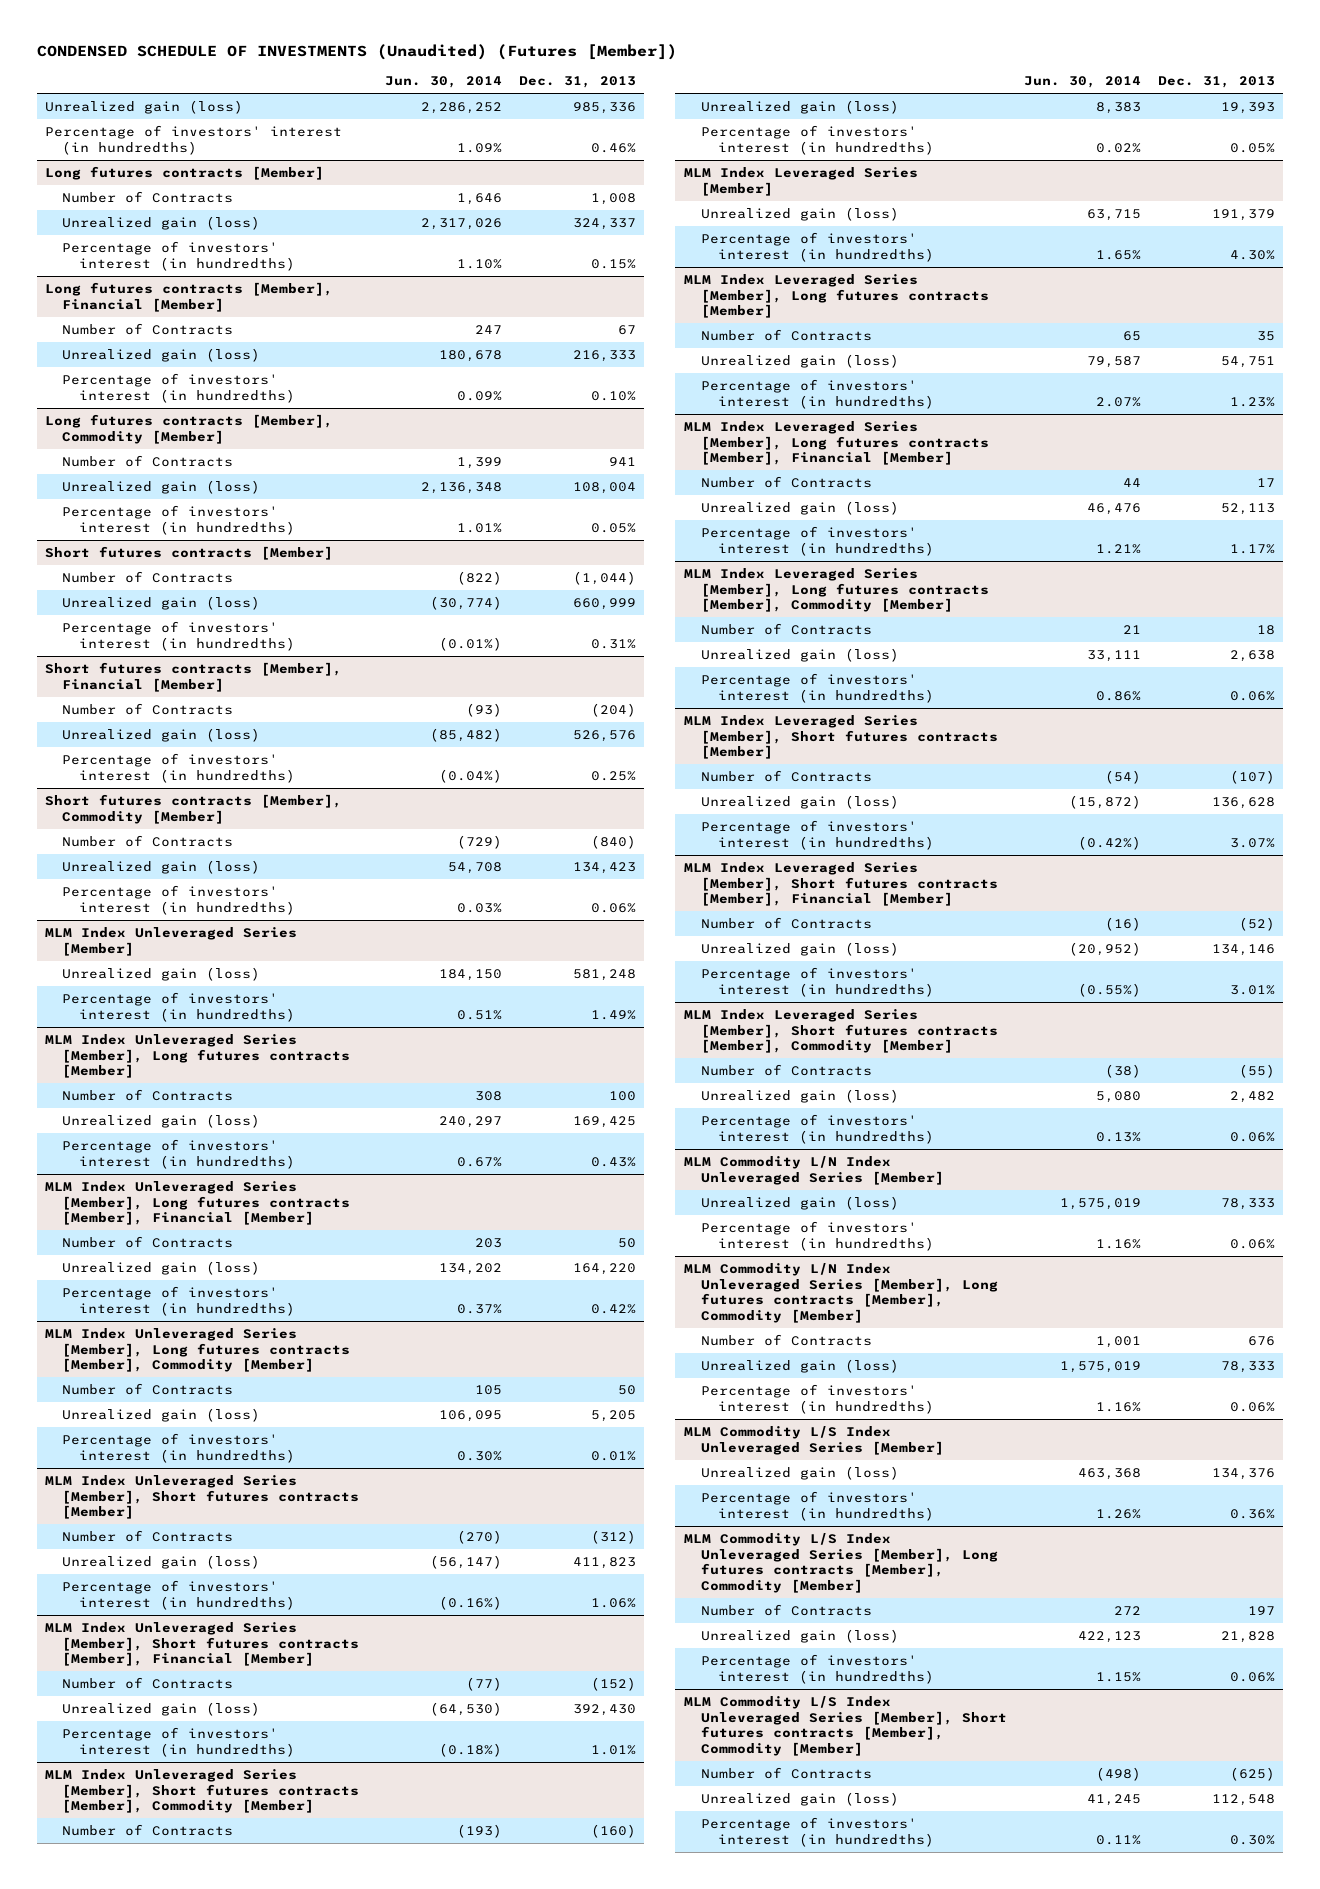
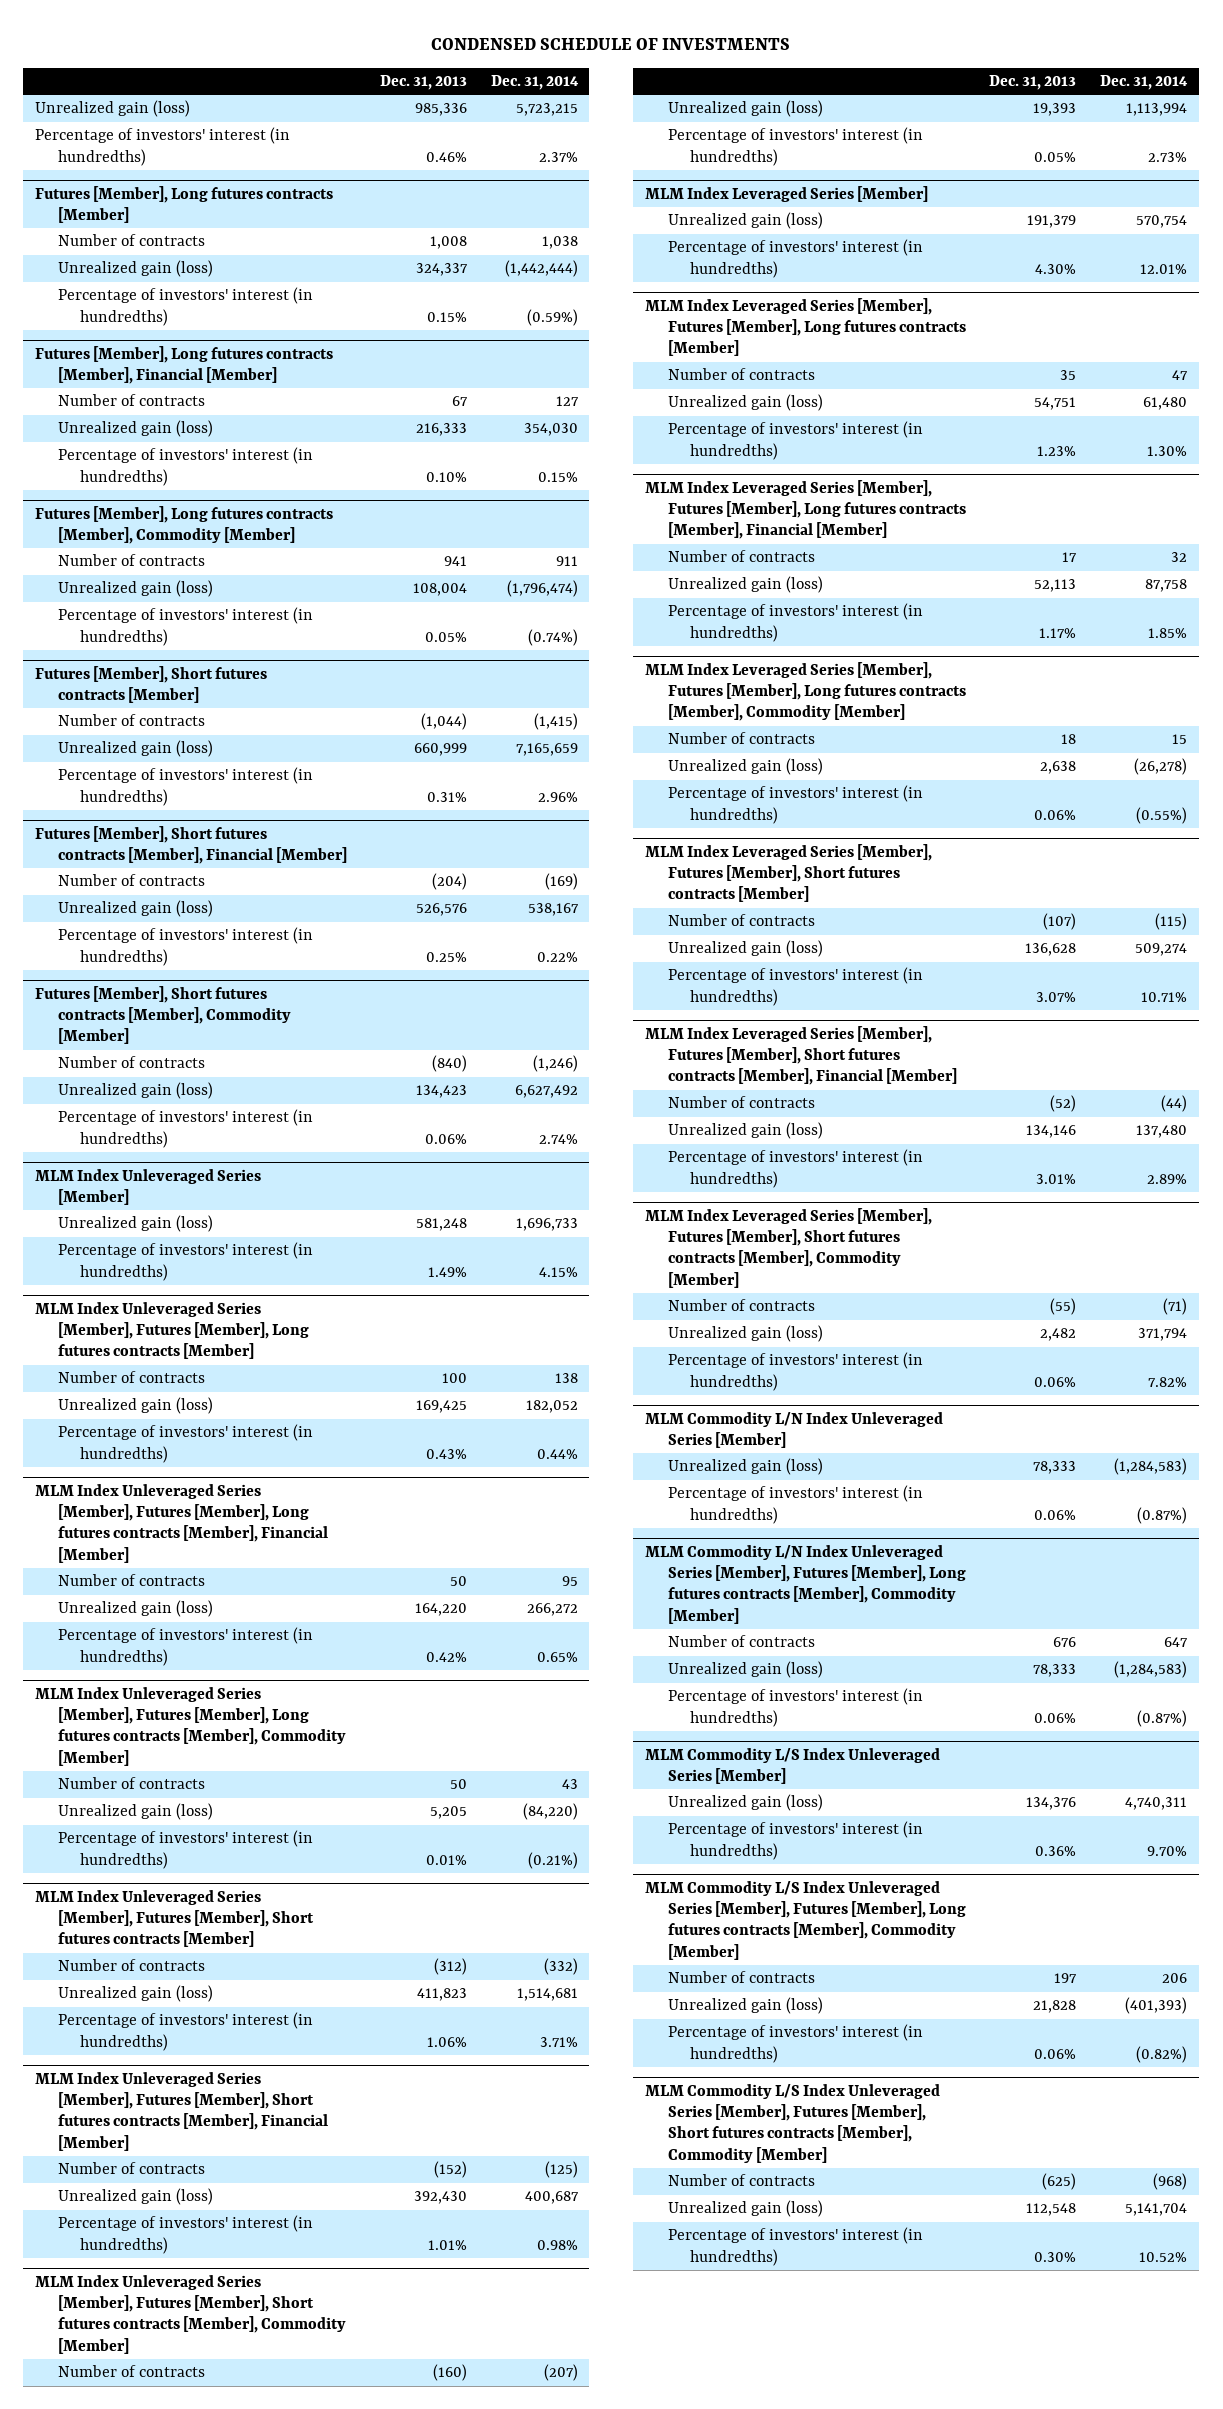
[36,43,677,60] CONDENSED SCHEDULE OF INVESTMENTS (Unaudited) (Futures [Member]) -> [431,38,791,51] CONDENSED SCHEDULE OF INVESTMENTS
[384,76,502,89] Jun. 30, 2014 -> none
none -> [490,74,579,90] Dec. 31, 2014
[45,165,325,180] Long futures contracts [Member] -> [35,185,334,224] Futures [Member], Long futures contracts [Member]
[61,190,233,203] Number of Contracts -> [57,234,205,247] Number of contracts
[45,281,334,312] Long futures contracts [Member], Financial [Member] -> [35,345,334,385] Futures [Member], Long futures contracts [Member], Financial [Member]
[61,322,233,335] Number of Contracts -> [57,394,205,407] Number of contracts
[45,413,334,444] Long futures contracts [Member], Commodity [Member] -> [35,505,334,545] Futures [Member], Long futures contracts [Member], Commodity [Member]
[61,454,233,467] Number of Contracts -> [57,554,205,567] Number of contracts
[45,545,334,560] Short futures contracts [Member] -> [35,665,268,704] Futures [Member], Short futures contracts [Member]
[61,570,233,583] Number of Contracts -> [57,714,205,727] Number of contracts
[45,661,343,692] Short futures contracts [Member], Financial [Member] -> [35,825,347,865] Futures [Member], Short futures contracts [Member], Financial [Member]
[61,702,233,715] Number of Contracts -> [57,874,205,887] Number of contracts
[45,793,343,824] Short futures contracts [Member], Commodity [Member] -> [35,985,291,1045] Futures [Member], Short futures contracts [Member], Commodity [Member]
[61,834,233,847] Number of Contracts -> [57,1056,205,1069] Number of contracts
[45,1033,350,1079] MLM Index Unleveraged Series [Member], Long futures contracts [Member] -> [35,1301,309,1360] MLM Index Unleveraged Series [Member], Futures [Member], Long futures contracts [Member]
[61,1088,233,1101] Number of Contracts -> [57,1371,205,1384] Number of contracts
[45,1180,350,1226] MLM Index Unleveraged Series [Member], Long futures contracts [Member], Financial [Member] -> [35,1483,328,1563] MLM Index Unleveraged Series [Member], Futures [Member], Long futures contracts [Member], Financial [Member]
[61,1235,233,1248] Number of Contracts -> [57,1574,205,1587] Number of contracts
[45,1327,350,1373] MLM Index Unleveraged Series [Member], Long futures contracts [Member], Commodity [Member] -> [35,1686,346,1766] MLM Index Unleveraged Series [Member], Futures [Member], Long futures contracts [Member], Commodity [Member]
[61,1382,233,1395] Number of Contracts -> [57,1777,205,1790] Number of contracts
[45,1474,359,1520] MLM Index Unleveraged Series [Member], Short futures contracts [Member] -> [35,1889,314,1948] MLM Index Unleveraged Series [Member], Futures [Member], Short futures contracts [Member]
[61,1529,233,1542] Number of Contracts -> [57,1959,205,1972] Number of contracts
[45,1621,359,1667] MLM Index Unleveraged Series [Member], Short futures contracts [Member], Financial [Member] -> [35,2071,328,2151] MLM Index Unleveraged Series [Member], Futures [Member], Short futures contracts [Member], Financial [Member]
[61,1676,233,1689] Number of Contracts -> [57,2162,205,2175] Number of contracts
[45,1768,359,1814] MLM Index Unleveraged Series [Member], Short futures contracts [Member], Commodity [Member] -> [35,2274,346,2354] MLM Index Unleveraged Series [Member], Futures [Member], Short futures contracts [Member], Commodity [Member]
[61,1823,233,1836] Number of Contracts -> [57,2365,205,2378] Number of contracts
[683,273,989,319] MLM Index Leveraged Series [Member], Long futures contracts [Member] -> [645,297,966,357] MLM Index Leveraged Series [Member], Futures [Member], Long futures contracts [Member]
[700,328,872,341] Number of Contracts -> [667,368,815,381] Number of contracts
[683,420,989,466] MLM Index Leveraged Series [Member], Long futures contracts [Member], Financial [Member] -> [645,479,966,540] MLM Index Leveraged Series [Member], Futures [Member], Long futures contracts [Member], Financial [Member]
[700,475,872,488] Number of Contracts -> [667,550,815,563] Number of contracts
[683,567,989,613] MLM Index Leveraged Series [Member], Long futures contracts [Member], Commodity [Member] -> [645,661,966,722] MLM Index Leveraged Series [Member], Futures [Member], Long futures contracts [Member], Commodity [Member]
[700,622,872,635] Number of Contracts -> [667,732,815,745] Number of contracts
[683,714,998,760] MLM Index Leveraged Series [Member], Short futures contracts [Member] -> [645,843,933,903] MLM Index Leveraged Series [Member], Futures [Member], Short futures contracts [Member]
[700,769,872,782] Number of Contracts -> [667,914,815,927] Number of contracts
[683,861,998,907] MLM Index Leveraged Series [Member], Short futures contracts [Member], Financial [Member] -> [645,1025,957,1086] MLM Index Leveraged Series [Member], Futures [Member], Short futures contracts [Member], Financial [Member]
[700,916,872,929] Number of Contracts -> [667,1096,815,1109] Number of contracts
[683,1008,998,1054] MLM Index Leveraged Series [Member], Short futures contracts [Member], Commodity [Member] -> [645,1207,933,1288] MLM Index Leveraged Series [Member], Futures [Member], Short futures contracts [Member], Commodity [Member]
[700,1063,872,1076] Number of Contracts -> [667,1299,815,1312] Number of contracts
[683,1262,998,1324] MLM Commodity L/N Index Unleveraged Series [Member], Long futures contracts [Member], Commodity [Member] -> [645,1544,966,1624] MLM Commodity L/N Index Unleveraged Series [Member], Futures [Member], Long futures contracts [Member], Commodity [Member]
[700,1333,872,1346] Number of Contracts -> [667,1635,815,1648] Number of contracts
[683,1532,998,1594] MLM Commodity L/S Index Unleveraged Series [Member], Long futures contracts [Member], Commodity [Member] -> [645,1880,966,1960] MLM Commodity L/S Index Unleveraged Series [Member], Futures [Member], Long futures contracts [Member], Commodity [Member]
[700,1603,872,1616] Number of Contracts -> [667,1971,815,1984] Number of contracts
[683,1695,1007,1757] MLM Commodity L/S Index Unleveraged Series [Member], Short futures contracts [Member], Commodity [Member] -> [645,2083,941,2163] MLM Commodity L/S Index Unleveraged Series [Member], Futures [Member], Short futures contracts [Member], Commodity [Member]
[700,1766,872,1779] Number of Contracts -> [667,2174,815,2187] Number of contracts

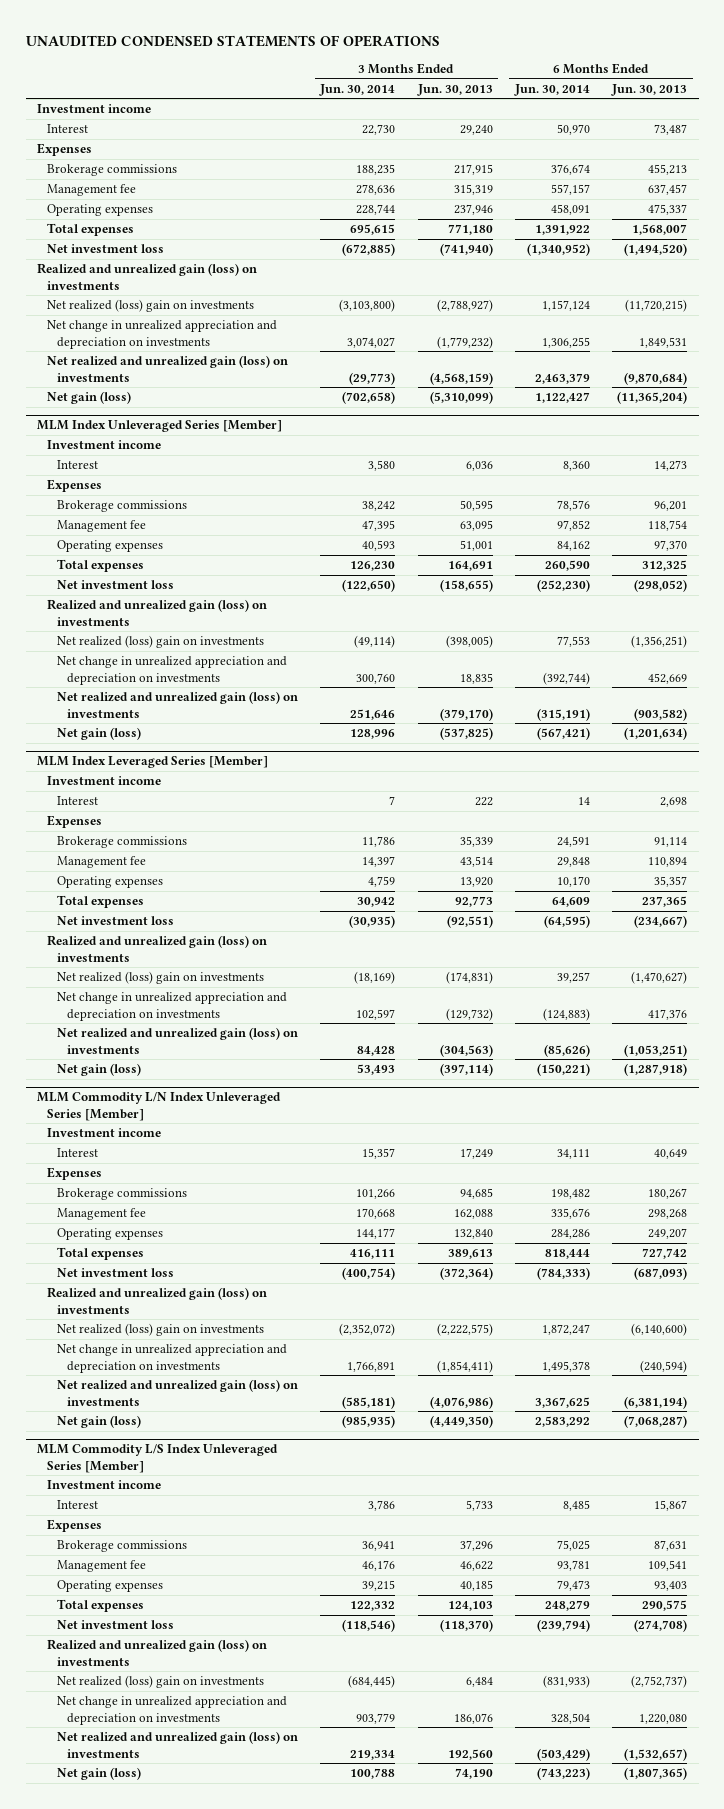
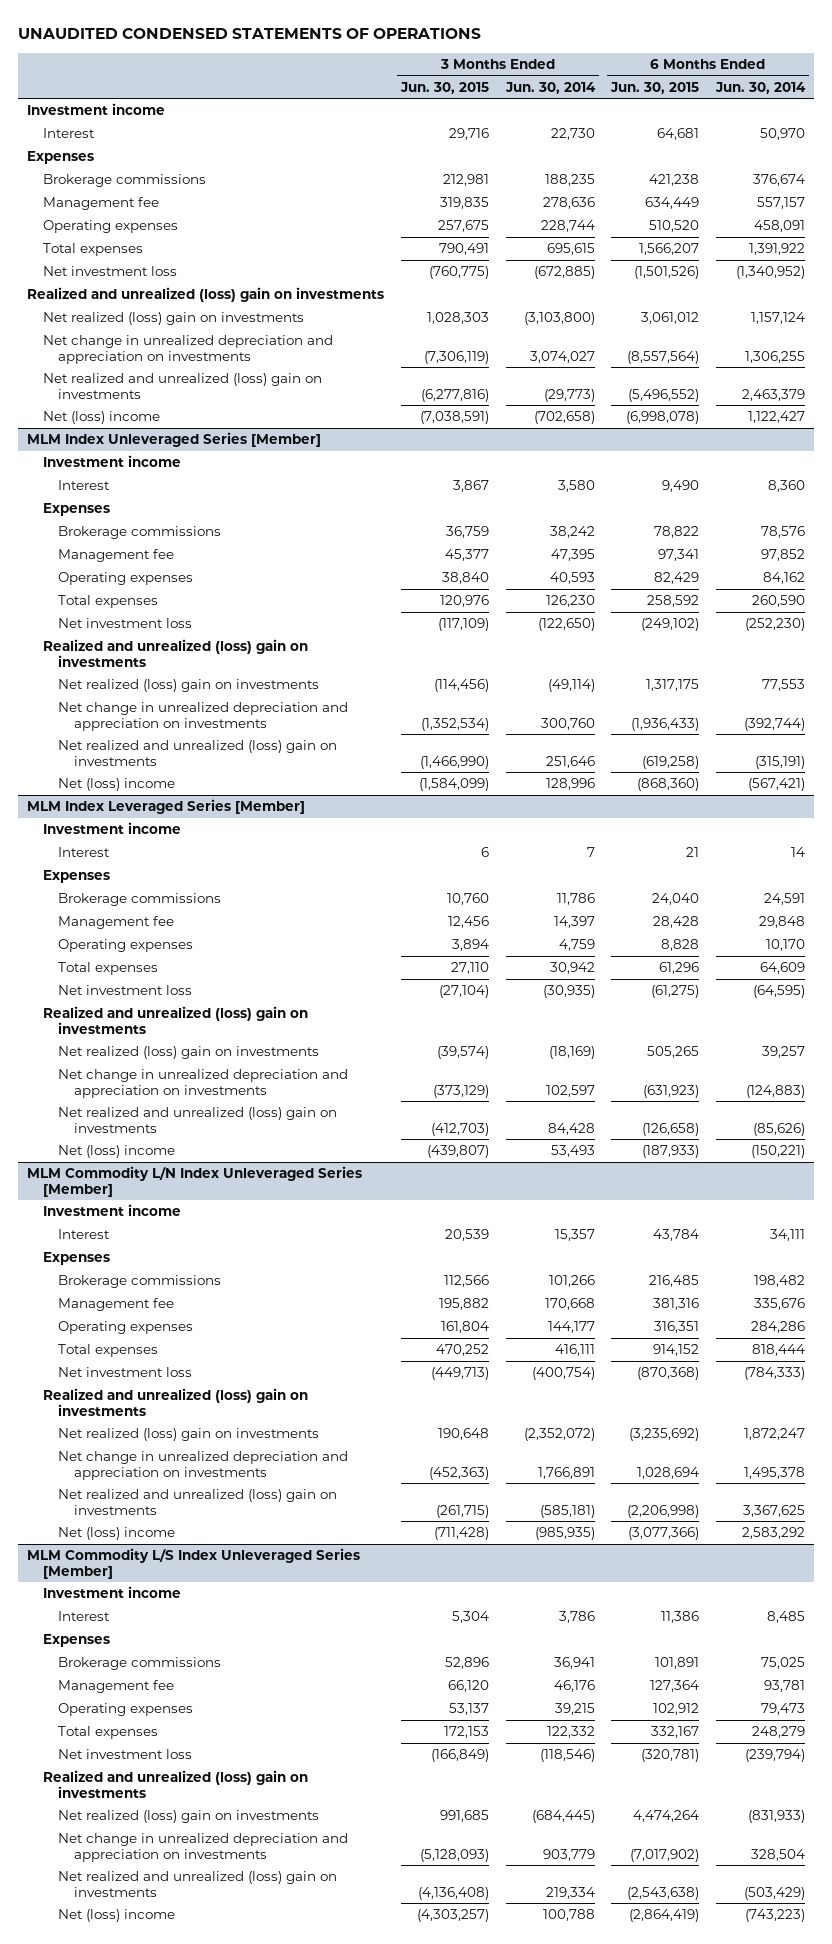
[416,83,493,96] Jun. 30, 2013 -> none
[611,83,688,96] Jun. 30, 2013 -> none
none -> [399,81,489,94] Jun. 30, 2015
none -> [610,81,700,94] Jun. 30, 2015
[36,263,257,290] Realized and unrealized gain (loss) on investments -> [26,287,384,303] Realized and unrealized (loss) gain on investments
[46,320,277,349] Net change in unrealized appreciation and depreciation on investments -> [42,335,333,364] Net change in unrealized depreciation and appreciation on investments
[46,355,288,382] Net realized and unrealized gain (loss) on investments -> [42,373,322,399] Net realized and unrealized (loss) gain on investments
[46,391,131,405] Net gain (loss) -> [42,411,160,425] Net (loss) income
[46,599,267,626] Realized and unrealized gain (loss) on investments -> [42,639,308,667] Realized and unrealized (loss) gain on investments
[56,656,287,685] Net change in unrealized appreciation and depreciation on investments -> [58,702,349,731] Net change in unrealized depreciation and appreciation on investments
[56,691,298,718] Net realized and unrealized gain (loss) on investments -> [58,740,338,766] Net realized and unrealized (loss) gain on investments
[56,727,141,741] Net gain (loss) -> [58,778,176,792] Net (loss) income
[46,935,267,962] Realized and unrealized gain (loss) on investments -> [42,1006,308,1034] Realized and unrealized (loss) gain on investments
[56,992,287,1021] Net change in unrealized appreciation and depreciation on investments -> [58,1069,349,1098] Net change in unrealized depreciation and appreciation on investments
[56,1027,298,1054] Net realized and unrealized gain (loss) on investments -> [58,1107,338,1133] Net realized and unrealized (loss) gain on investments
[56,1063,141,1077] Net gain (loss) -> [58,1145,176,1159] Net (loss) income
[46,1287,267,1314] Realized and unrealized gain (loss) on investments -> [42,1388,308,1416] Realized and unrealized (loss) gain on investments
[56,1344,287,1373] Net change in unrealized appreciation and depreciation on investments -> [58,1451,349,1480] Net change in unrealized depreciation and appreciation on investments
[56,1379,298,1406] Net realized and unrealized gain (loss) on investments -> [58,1489,338,1515] Net realized and unrealized (loss) gain on investments
[56,1415,141,1429] Net gain (loss) -> [58,1527,176,1541] Net (loss) income
[46,1639,267,1666] Realized and unrealized gain (loss) on investments -> [42,1770,308,1798] Realized and unrealized (loss) gain on investments
[56,1696,287,1725] Net change in unrealized appreciation and depreciation on investments -> [58,1833,349,1862] Net change in unrealized depreciation and appreciation on investments
[56,1731,298,1758] Net realized and unrealized gain (loss) on investments -> [58,1871,338,1897] Net realized and unrealized (loss) gain on investments
[56,1767,141,1781] Net gain (loss) -> [58,1909,176,1923] Net (loss) income

